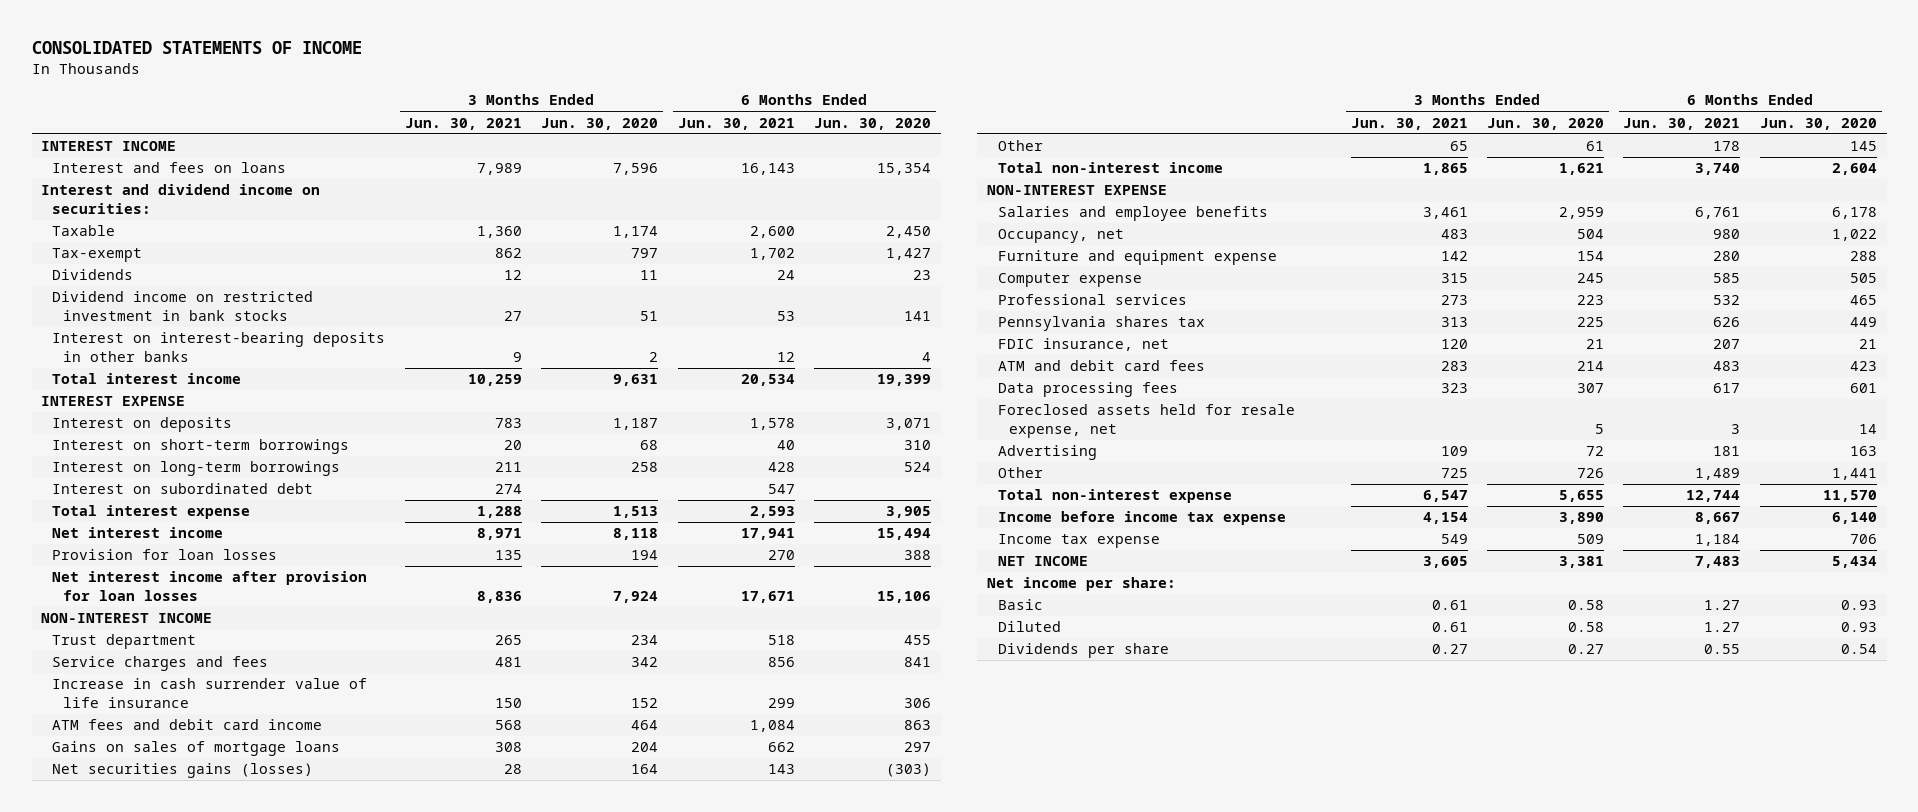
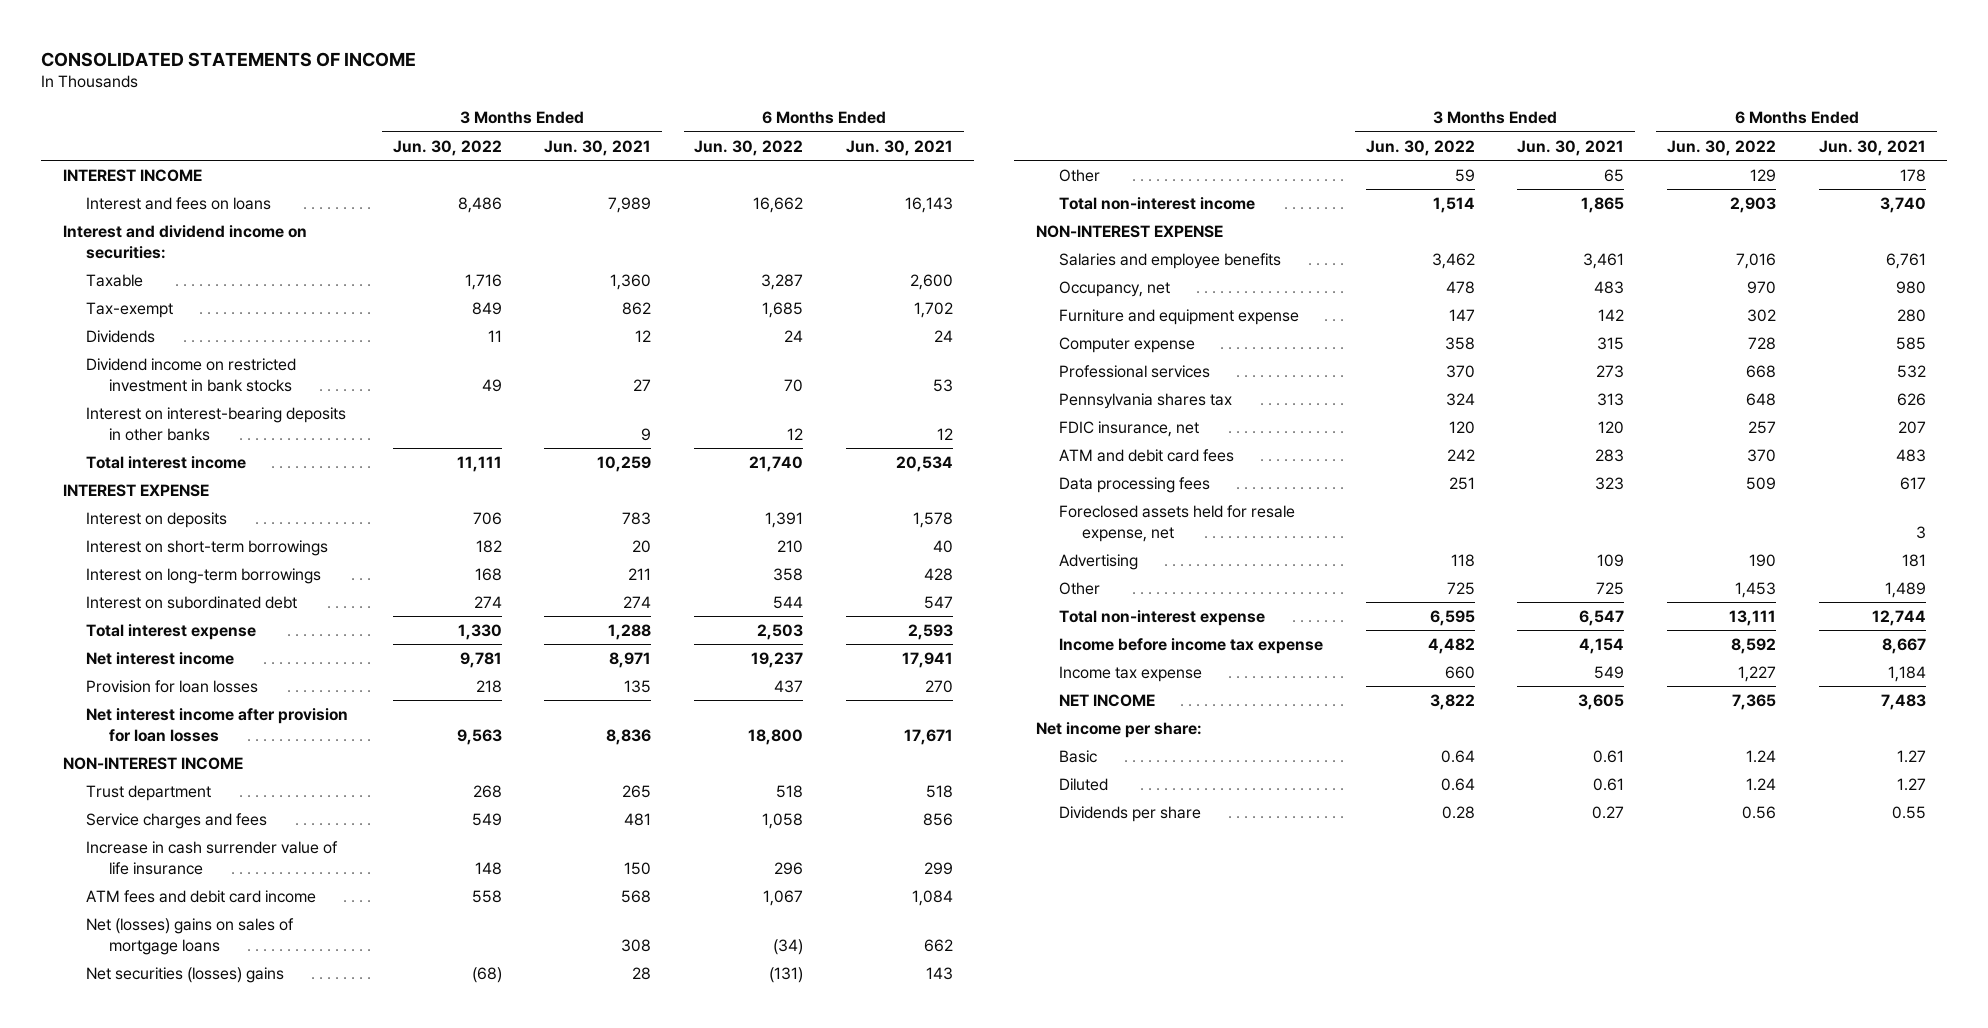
[541,117,659,130] Jun. 30, 2020 -> none
[814,117,932,130] Jun. 30, 2020 -> none
none -> [392,139,502,156] Jun. 30, 2022
none -> [694,139,804,156] Jun. 30, 2022
[52,741,341,757] Gains on sales of mortgage loans -> [85,917,294,955] Net (losses) gains on sales of mortgage loans
[52,763,314,779] Net securities gains (losses) -> [85,966,284,983] Net securities (losses) gains

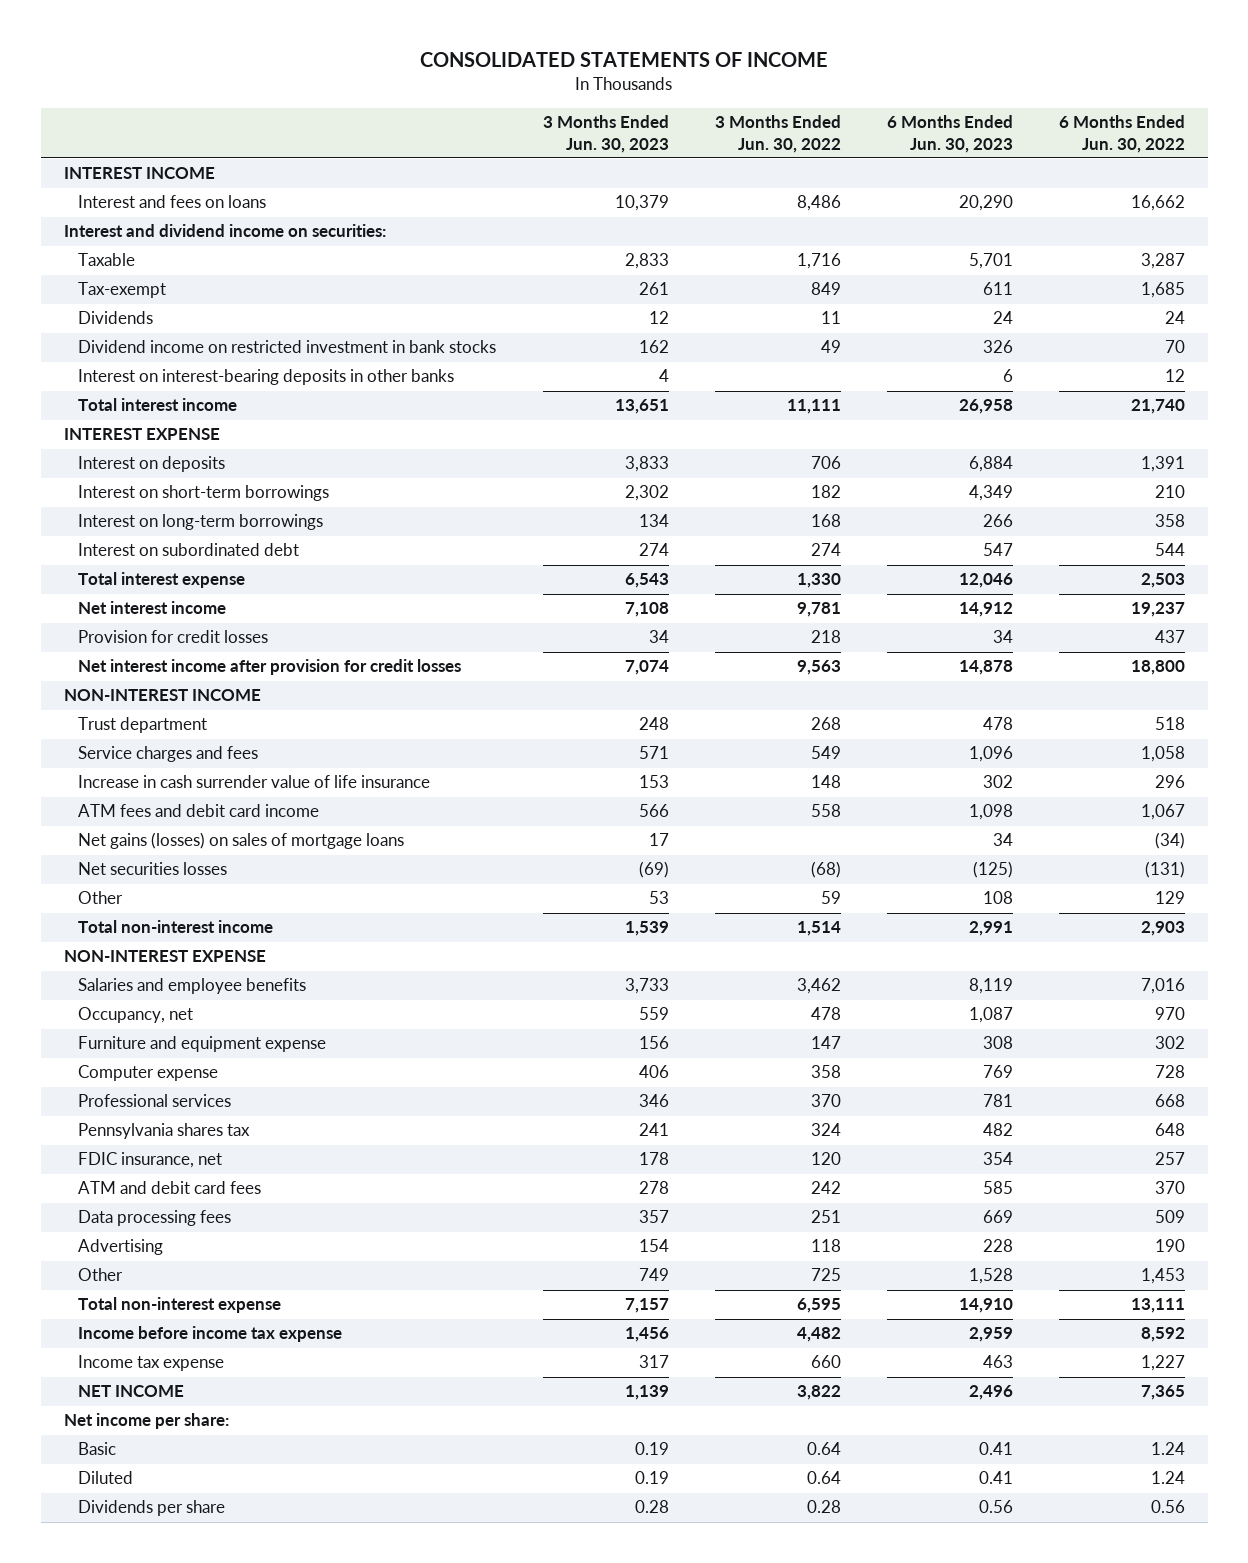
[544,139,652,156] Jun. 30, 2021 -> none
[845,139,953,156] Jun. 30, 2021 -> none
none -> [542,115,669,153] 3 Months Ended Jun. 30, 2023
none -> [886,115,1013,153] 6 Months Ended Jun. 30, 2023
[85,679,258,693] Provision for loan losses -> [78,630,269,644] Provision for credit losses
[85,707,348,742] Net interest income after provision for loan losses -> [78,659,462,676] Net interest income after provision for credit losses
[85,917,294,955] Net (losses) gains on sales of mortgage loans -> [78,832,405,850] Net gains (losses) on sales of mortgage loans
[85,966,284,983] Net securities (losses) gains -> [78,862,228,876] Net securities losses
[1058,504,1295,542] Foreclosed assets held for resale expense, net -> none

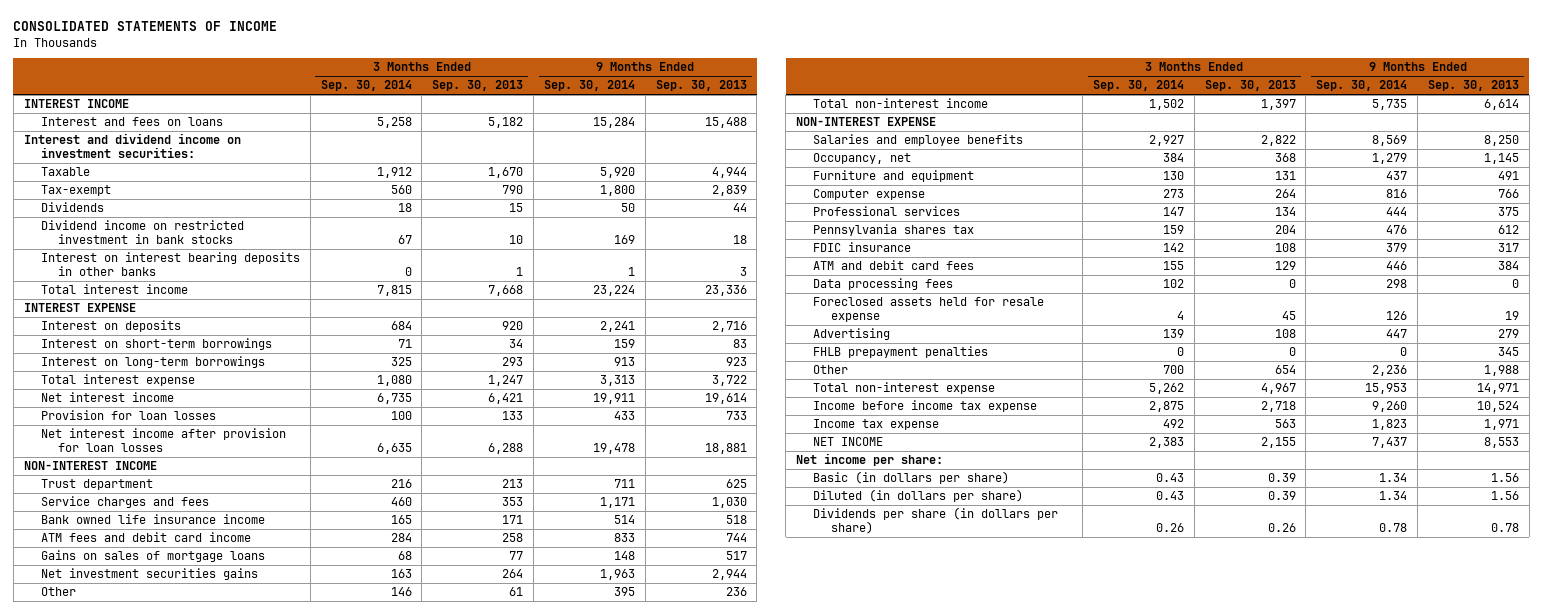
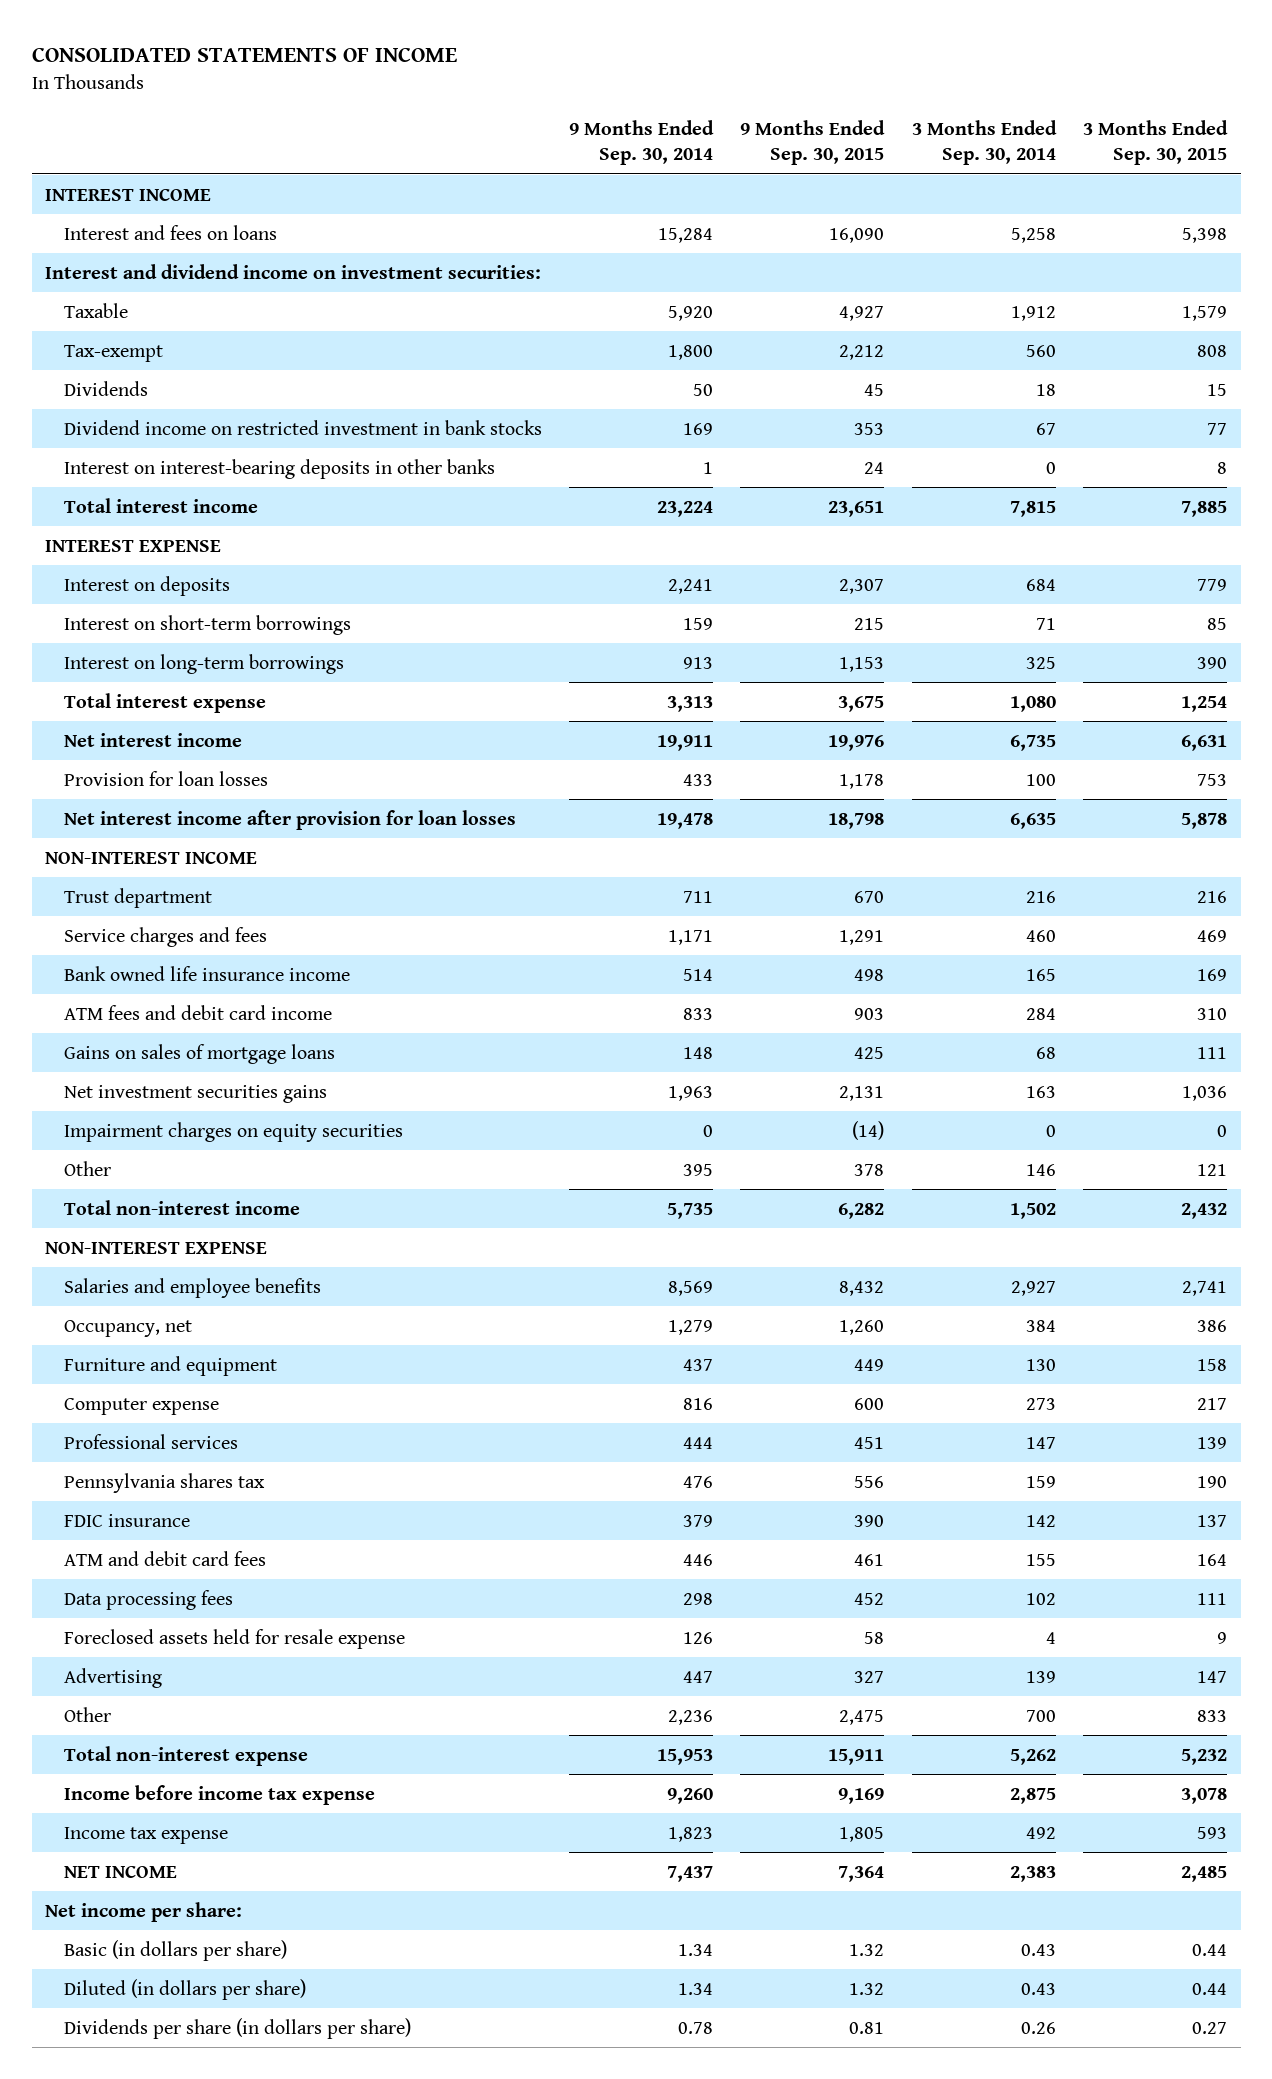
[432,80,524,92] Sep. 30, 2013 -> none
[655,80,747,92] Sep. 30, 2013 -> none
none -> [740,119,886,165] 9 Months Ended Sep. 30, 2015
none -> [1082,119,1228,165] 3 Months Ended Sep. 30, 2015
[40,252,300,277] Interest on interest bearing deposits in other banks -> [63,458,495,479] Interest on interest-bearing deposits in other banks
none -> [63,1121,403,1142] Impairment charges on equity securities
[813,346,989,359] FHLB prepayment penalties -> none

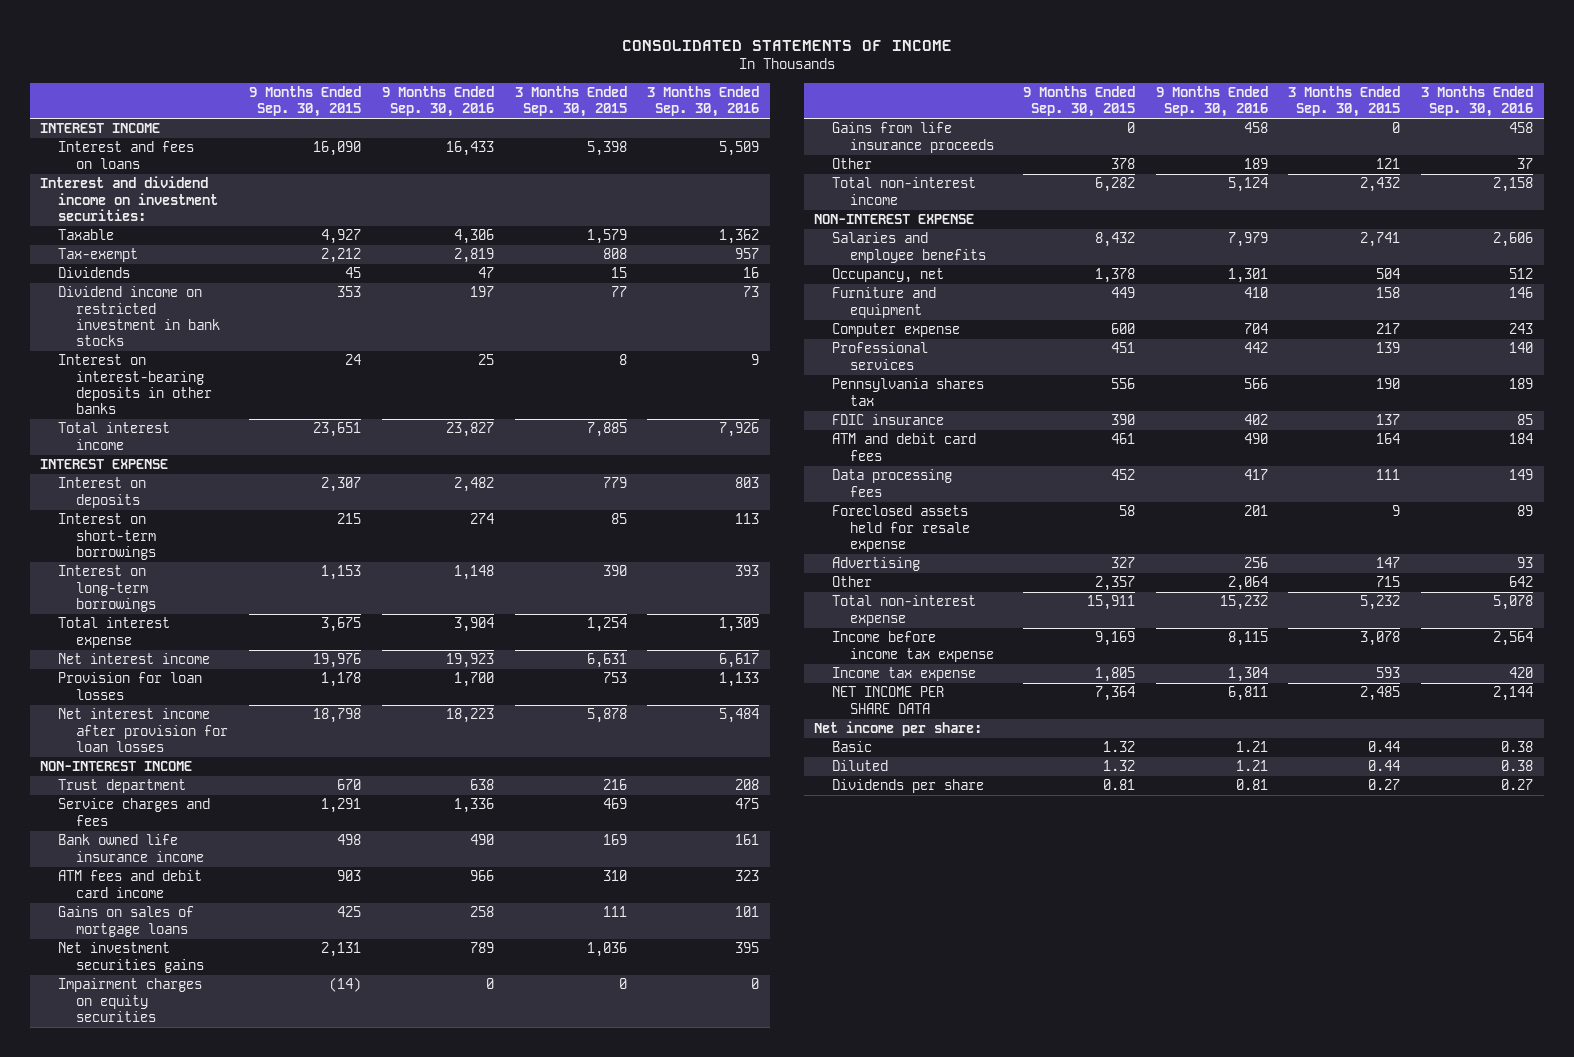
[568,119,714,165] 9 Months Ended Sep. 30, 2014 -> none
[911,119,1057,165] 3 Months Ended Sep. 30, 2014 -> none
none -> [381,86,494,118] 9 Months Ended Sep. 30, 2016
none -> [647,86,760,118] 3 Months Ended Sep. 30, 2016
none -> [831,122,994,153] Gains from life insurance proceeds
[839,1319,885,1335] 1,260 -> [1094,268,1135,284] 1,378
[1196,1319,1227,1332] 386 -> [1376,268,1401,280] 504
[839,1709,885,1725] 2,475 -> [1094,576,1135,592] 2,357
[1196,1709,1227,1722] 833 -> [1376,576,1401,588] 715
[63,1864,177,1878] NET INCOME -> [831,686,944,714] NET INCOME PER SHARE DATA
[63,1939,287,1961] Basic (in dollars per share) -> [831,741,872,753] Basic
[63,1978,306,2000] Diluted (in dollars per share) -> [831,760,888,772] Diluted
[63,2017,411,2039] Dividends per share (in dollars per share) -> [831,779,984,794] Dividends per share

